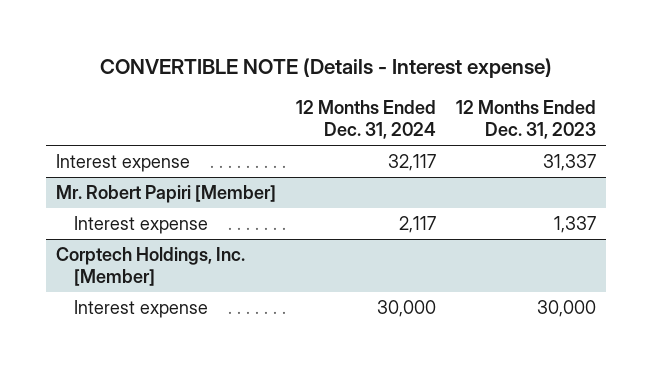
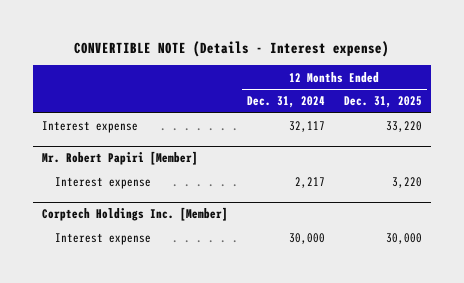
[455,100,596,140] 12 Months Ended Dec. 31, 2023 -> none
none -> [343,96,422,109] Dec. 31, 2025
[398,216,436,234] 2,117 -> [295,177,326,189] 2,217
[55,247,245,287] Corptech Holdings, Inc. [Member] -> [42,207,229,222] Corptech Holdings Inc. [Member]

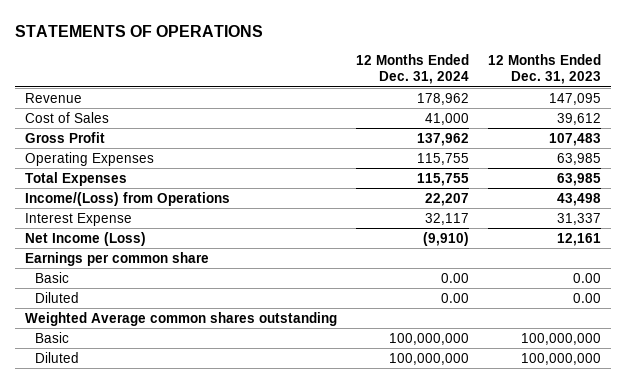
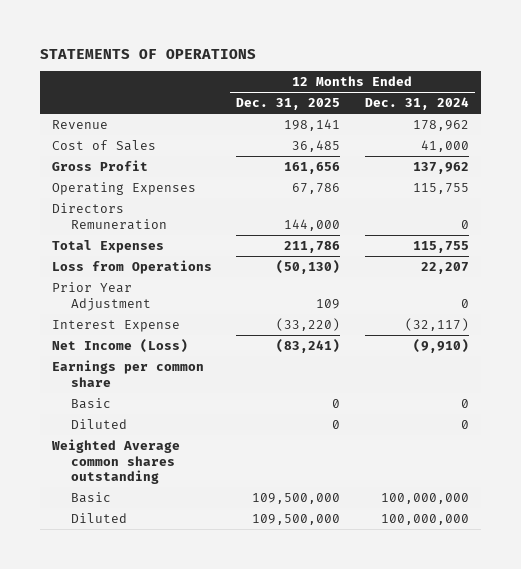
[488,54,602,85] 12 Months Ended Dec. 31, 2023 -> none
none -> [236,97,341,110] Dec. 31, 2025
none -> [51,202,167,230] Directors Remuneration
[24,191,230,206] Income/(Loss) from Operations -> [51,259,212,274] Loss from Operations
none -> [51,281,151,311] Prior Year Adjustment
[424,212,469,225] 32,117 -> [404,317,469,331] (32,117)
[440,272,469,283] 0.00 -> [460,398,469,408] 0
[440,292,469,303] 0.00 -> [460,419,469,429] 0

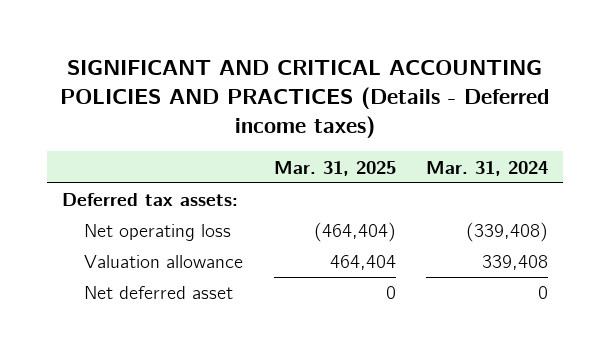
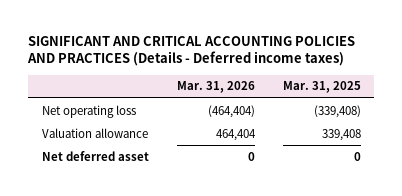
[426,160,549,176] Mar. 31, 2024 -> none
none -> [176,81,255,94] Mar. 31, 2026
[61,193,238,207] Deferred tax assets: -> none
[313,222,396,243] (464,404) -> [313,104,361,118] (339,408)
[329,255,396,271] 464,404 -> [321,128,361,141] 339,408

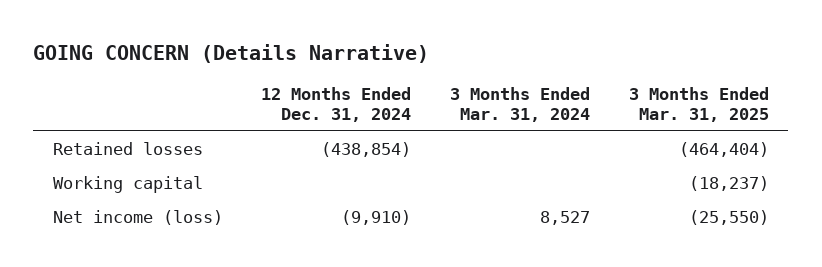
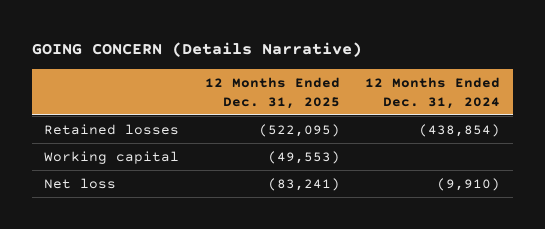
[450,86,591,123] 3 Months Ended Mar. 31, 2024 -> none
[628,86,769,123] 3 Months Ended Mar. 31, 2025 -> none
none -> [204,77,340,109] 12 Months Ended Dec. 31, 2025
[52,210,223,226] Net income (loss) -> [44,177,117,189] Net loss

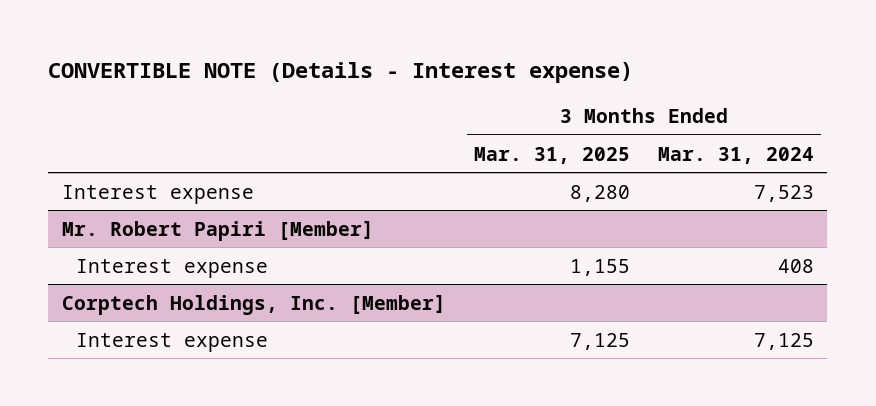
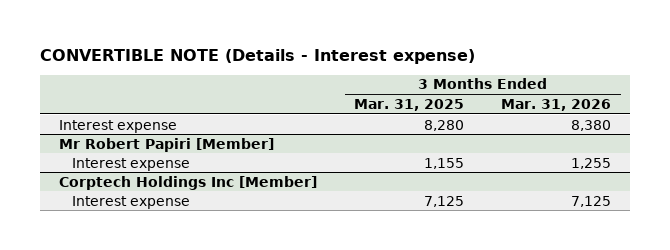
[657,146,814,164] Mar. 31, 2024 -> none
none -> [501,98,612,111] Mar. 31, 2026
[61,220,374,241] Mr. Robert Papiri [Member] -> [58,137,274,152] Mr Robert Papiri [Member]
[61,294,446,315] Corptech Holdings, Inc. [Member] -> [58,175,317,190] Corptech Holdings Inc [Member]

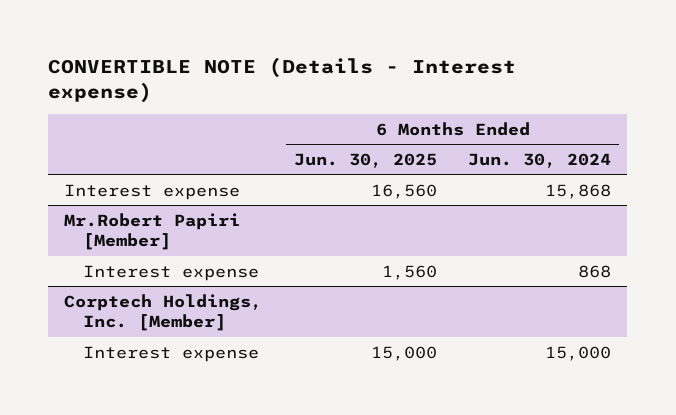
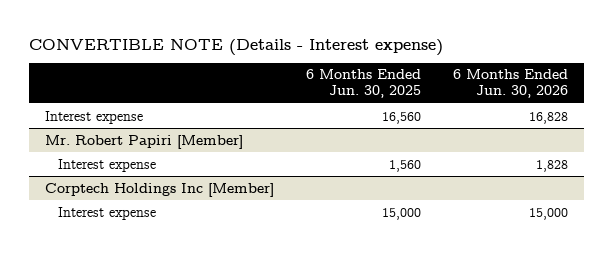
[468,152,612,168] Jun. 30, 2024 -> none
none -> [452,69,568,99] 6 Months Ended Jun. 30, 2026
[64,212,241,251] Mr.Robert Papiri [Member] -> [44,134,243,149] Mr. Robert Papiri [Member]
[64,293,263,332] Corptech Holdings, Inc. [Member] -> [44,182,274,197] Corptech Holdings Inc [Member]

